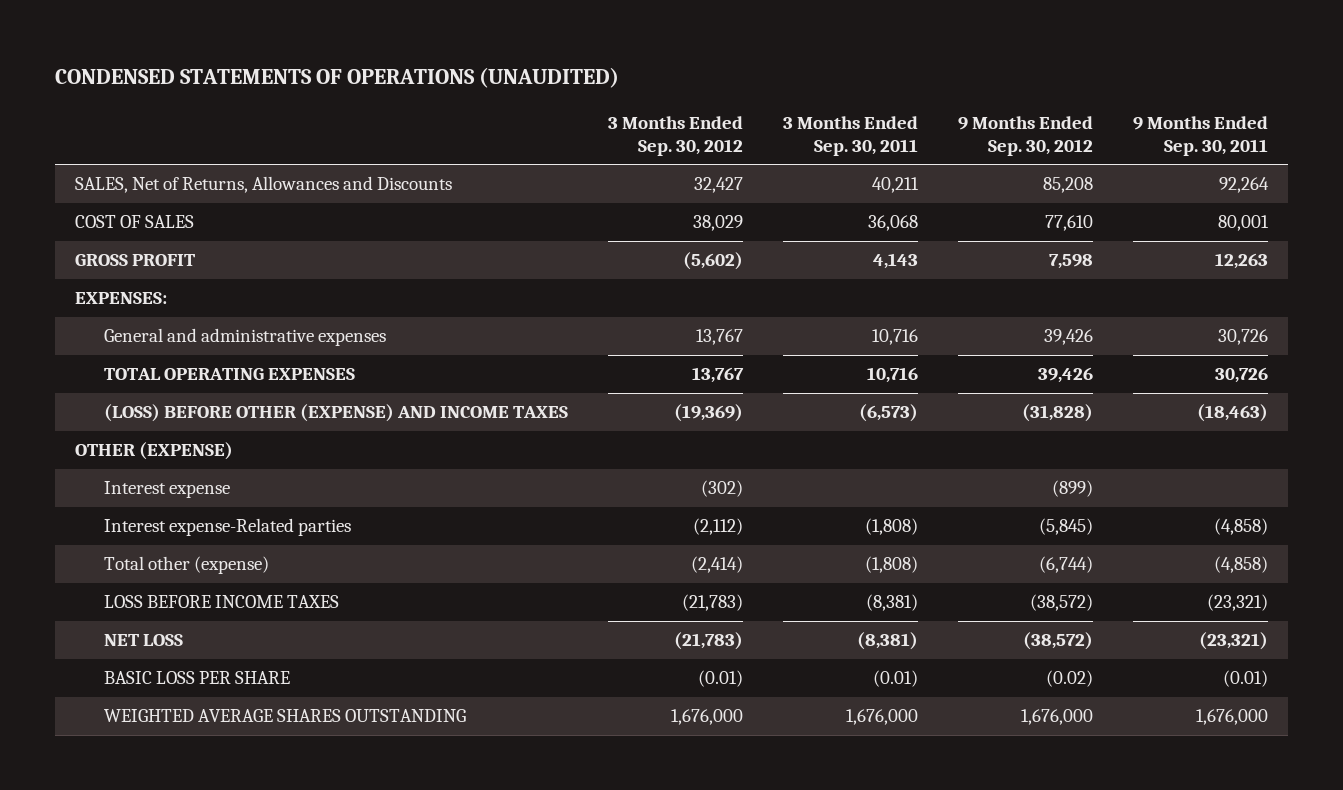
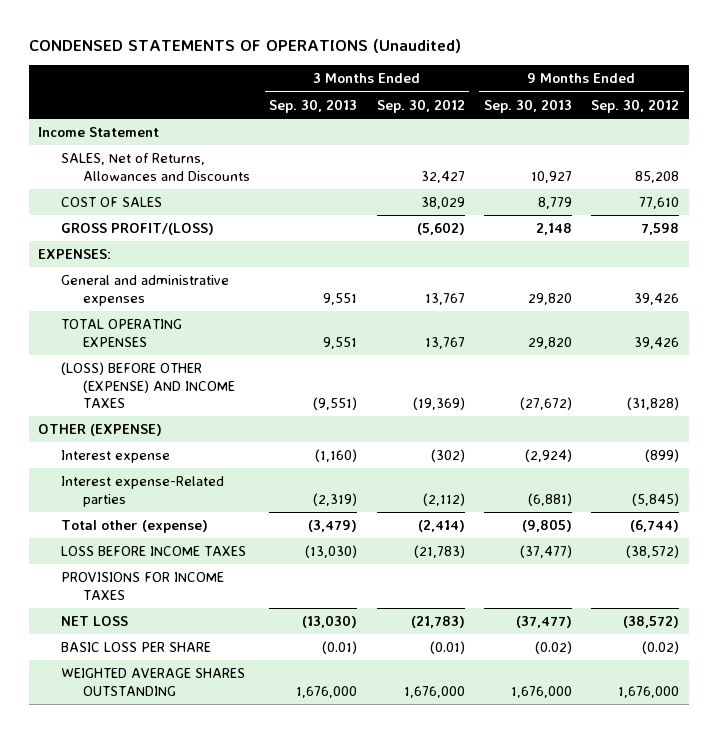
[54,67,619,89] CONDENSED STATEMENTS OF OPERATIONS (UNAUDITED) -> [28,39,461,54] CONDENSED STATEMENTS OF OPERATIONS (Unaudited)
[783,115,919,156] 3 Months Ended Sep. 30, 2011 -> none
[1133,115,1269,156] 9 Months Ended Sep. 30, 2011 -> none
none -> [269,98,358,113] Sep. 30, 2013
none -> [483,98,572,113] Sep. 30, 2013
none -> [38,127,160,138] Income Statement
[74,254,195,267] GROSS PROFIT -> [60,223,214,236] GROSS PROFIT/(LOSS)
none -> [60,572,224,600] PROVISIONS FOR INCOME TAXES

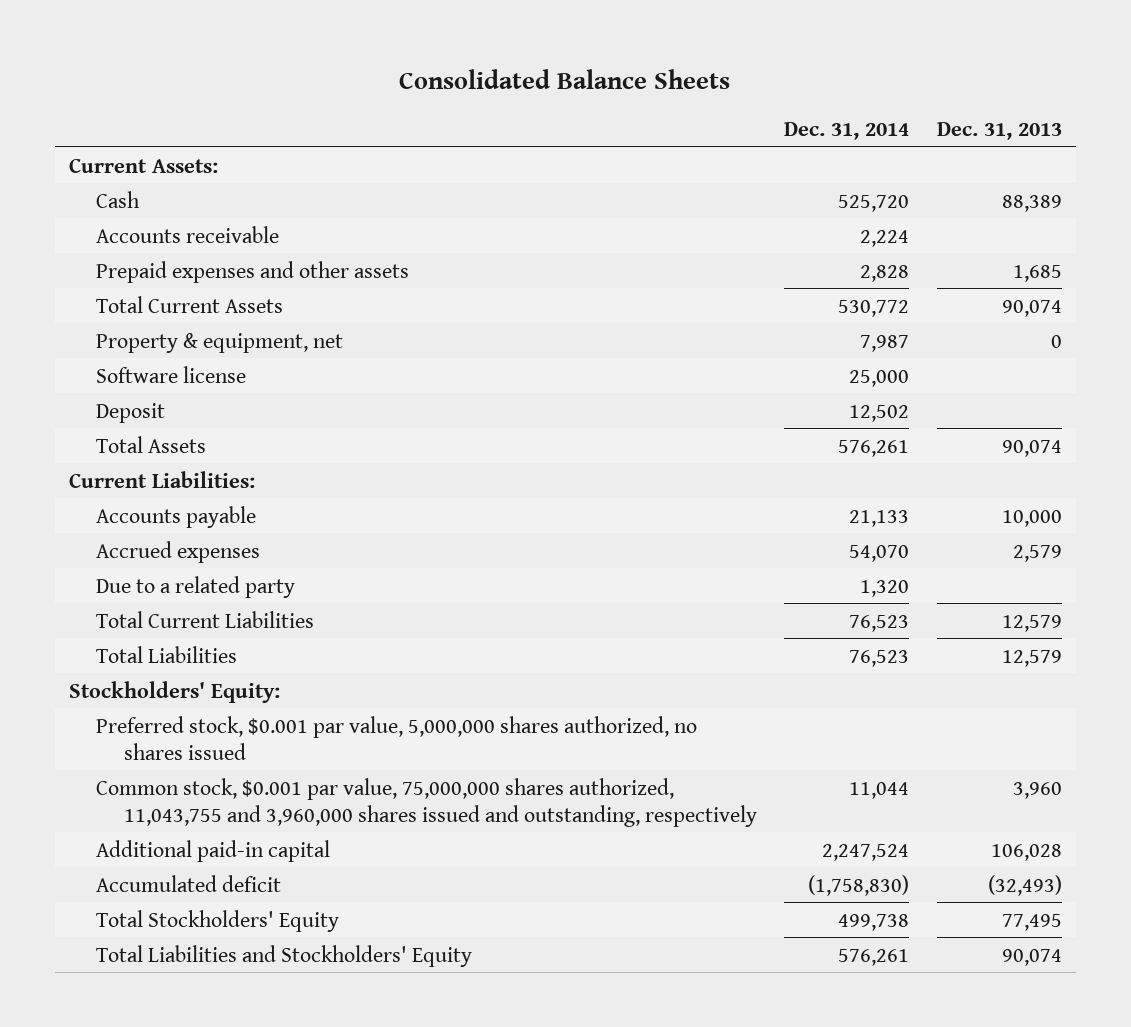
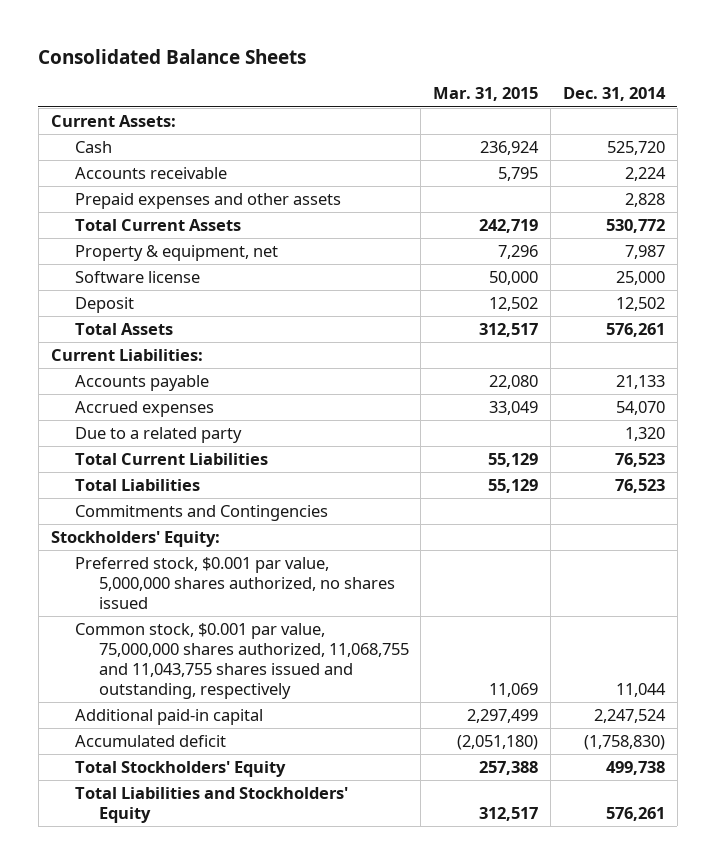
[936,121,1062,140] Dec. 31, 2013 -> none
none -> [433,87,539,102] Mar. 31, 2015
none -> [74,505,328,522] Commitments and Contingencies
[96,777,757,827] Common stock, $0.001 par value, 75,000,000 shares authorized, 11,043,755 and 3,960,000 shares issued and outstanding, respectively -> [74,623,409,699] Common stock, $0.001 par value, 75,000,000 shares authorized, 11,068,755 and 11,043,755 shares issued and outstanding, respectively

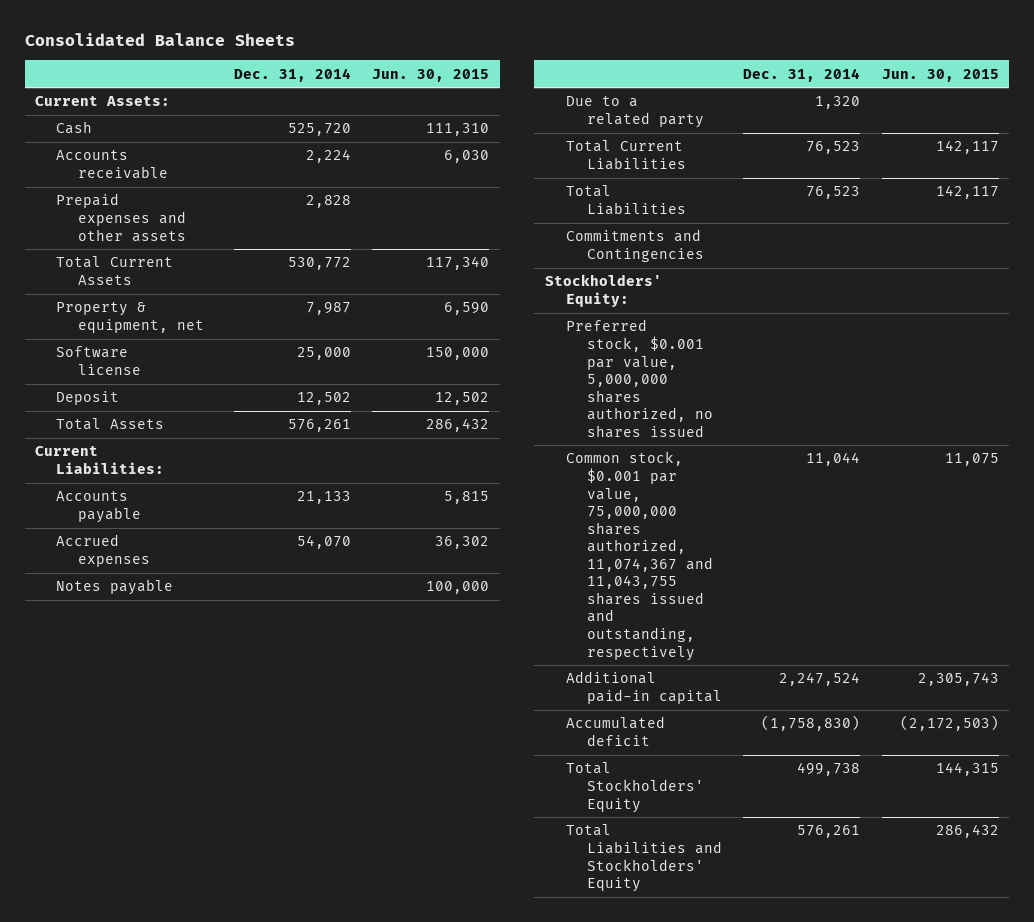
[433,87,539,102] Mar. 31, 2015 -> none
none -> [371,68,489,82] Jun. 30, 2015
none -> [56,579,174,596] Notes payable
[74,623,409,699] Common stock, $0.001 par value, 75,000,000 shares authorized, 11,068,755 and 11,043,755 shares issued and outstanding, respectively -> [566,451,714,661] Common stock, $0.001 par value, 75,000,000 shares authorized, 11,074,367 and 11,043,755 shares issued and outstanding, respectively

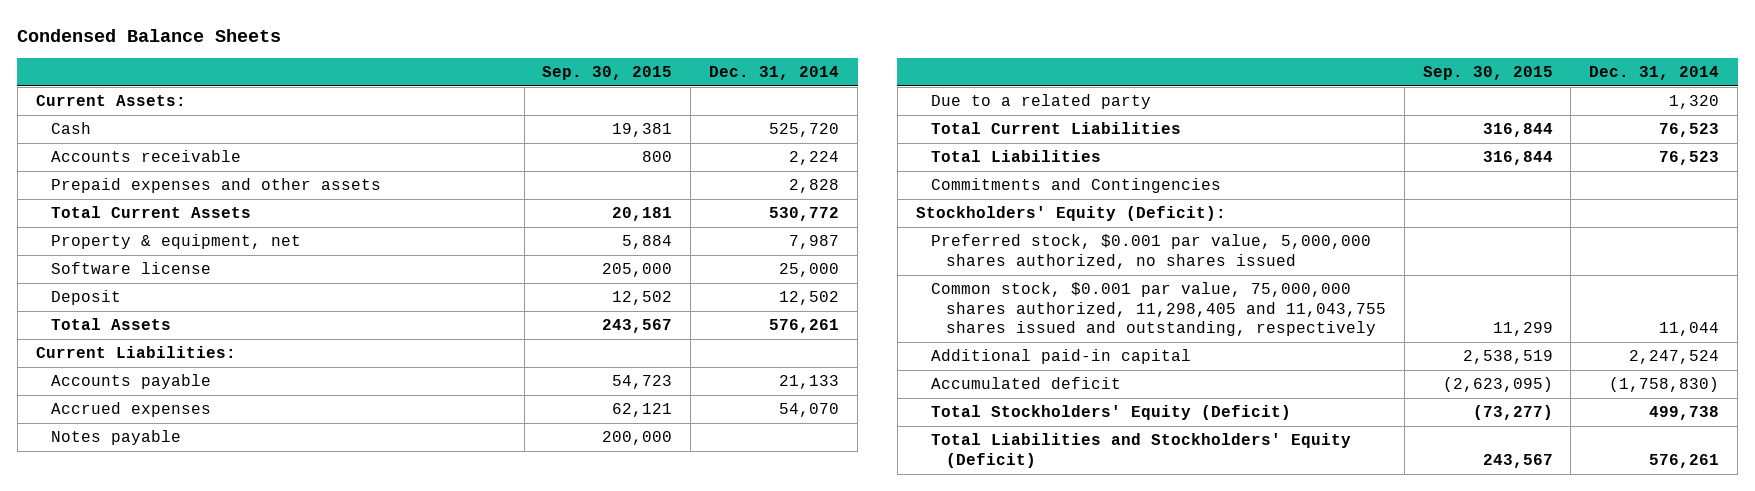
[24,33,295,47] Consolidated Balance Sheets -> [17,28,282,42] Condensed Balance Sheets
[371,68,489,82] Jun. 30, 2015 -> none
none -> [542,65,673,80] Sep. 30, 2015
[544,274,662,307] Stockholders' Equity: -> [915,206,1226,222] Stockholders' Equity (Deficit):
[566,451,714,661] Common stock, $0.001 par value, 75,000,000 shares authorized, 11,074,367 and 11,043,755 shares issued and outstanding, respectively -> [930,282,1386,337] Common stock, $0.001 par value, 75,000,000 shares authorized, 11,298,405 and 11,043,755 shares issued and outstanding, respectively
[566,762,705,813] Total Stockholders' Equity -> [930,405,1291,421] Total Stockholders' Equity (Deficit)
[566,824,723,893] Total Liabilities and Stockholders' Equity -> [930,433,1351,468] Total Liabilities and Stockholders' Equity (Deficit)

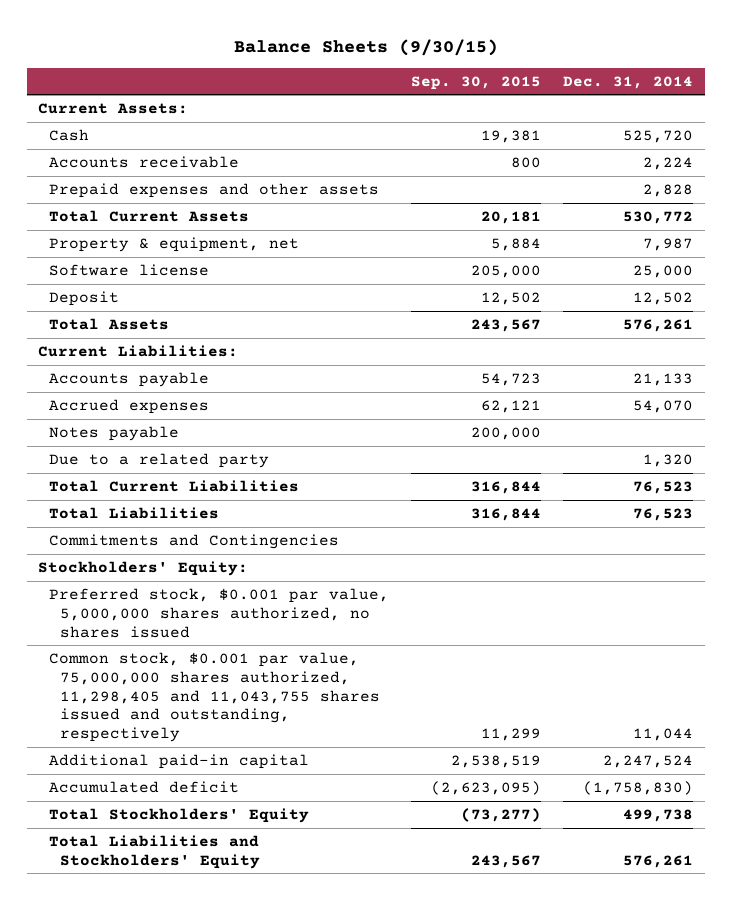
[17,28,282,42] Condensed Balance Sheets -> [233,38,498,56] Balance Sheets (9/30/15)
[915,206,1226,222] Stockholders' Equity (Deficit): -> [37,560,248,576] Stockholders' Equity:
[930,405,1291,421] Total Stockholders' Equity (Deficit) -> [49,807,310,823] Total Stockholders' Equity
[930,433,1351,468] Total Liabilities and Stockholders' Equity (Deficit) -> [49,834,261,869] Total Liabilities and Stockholders' Equity

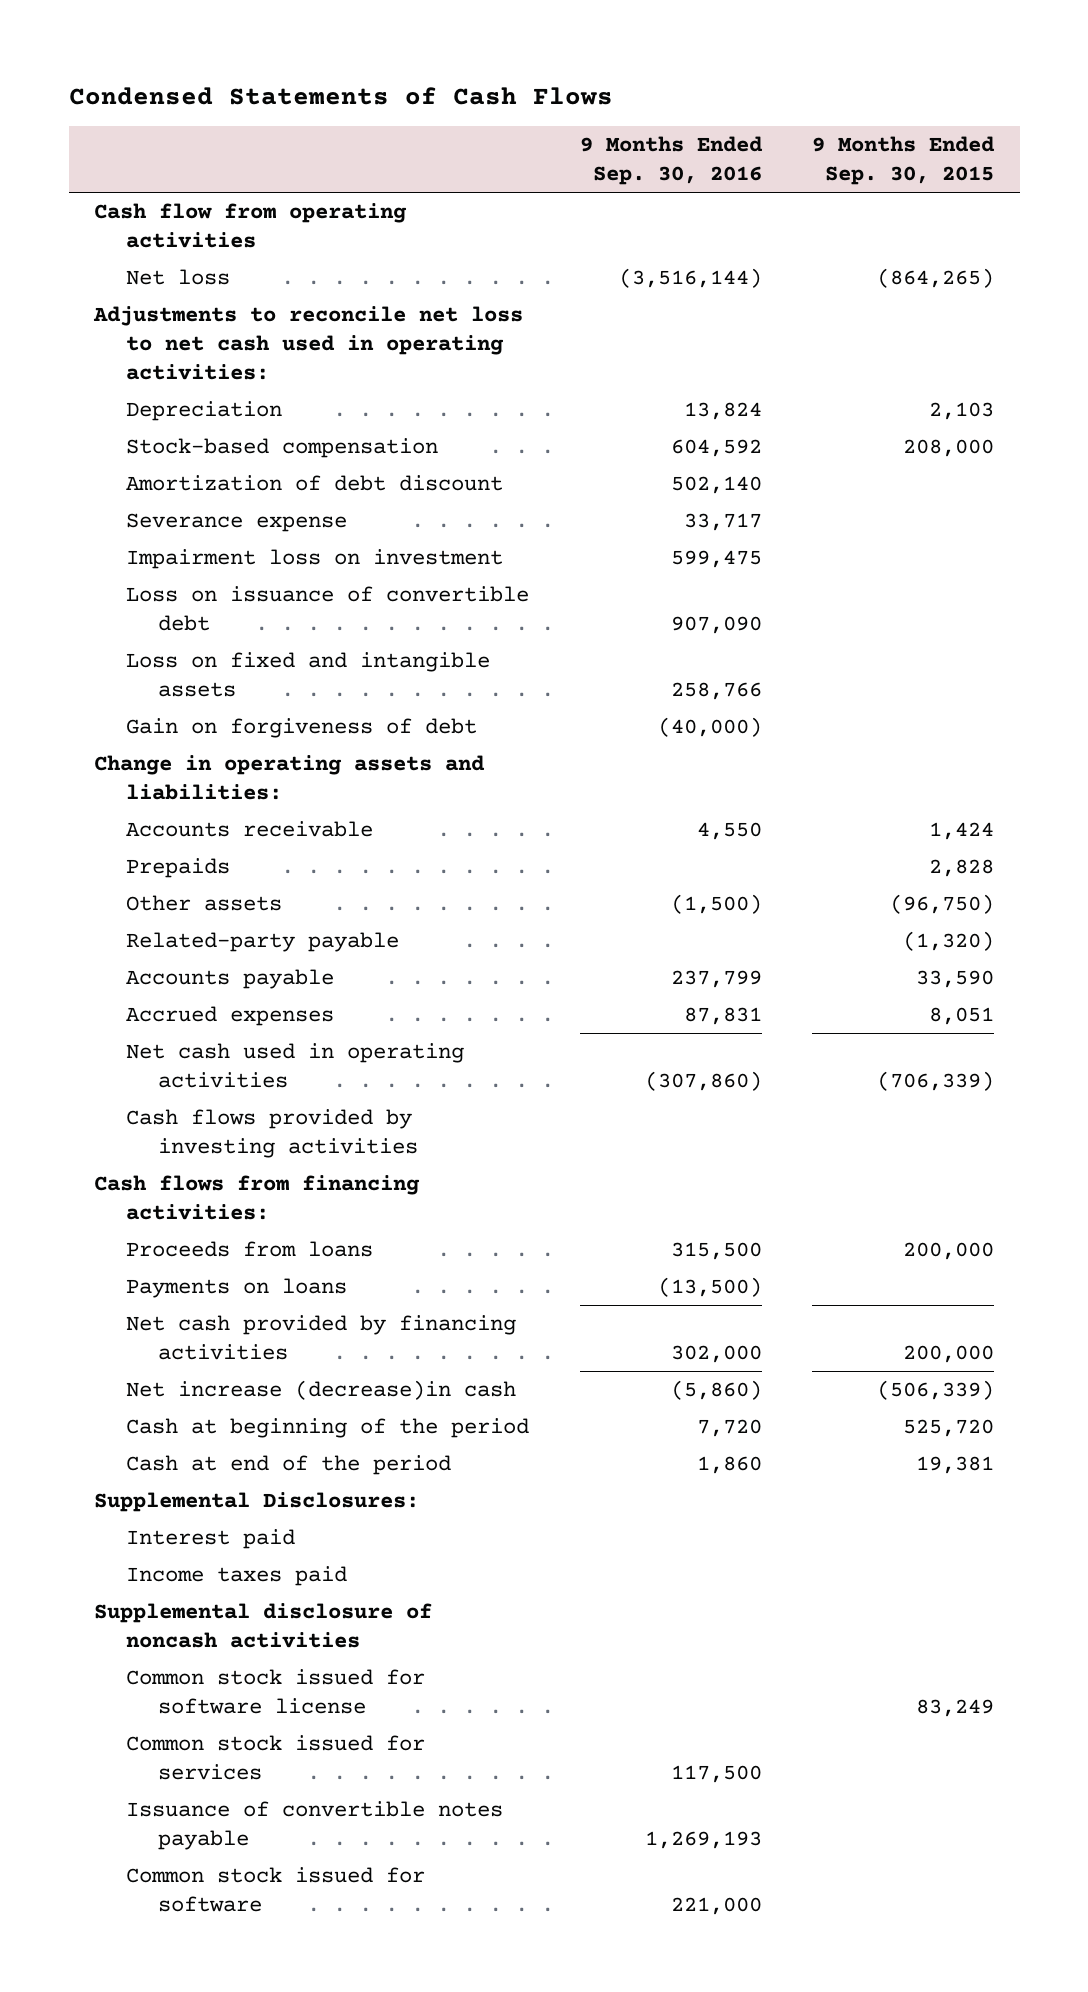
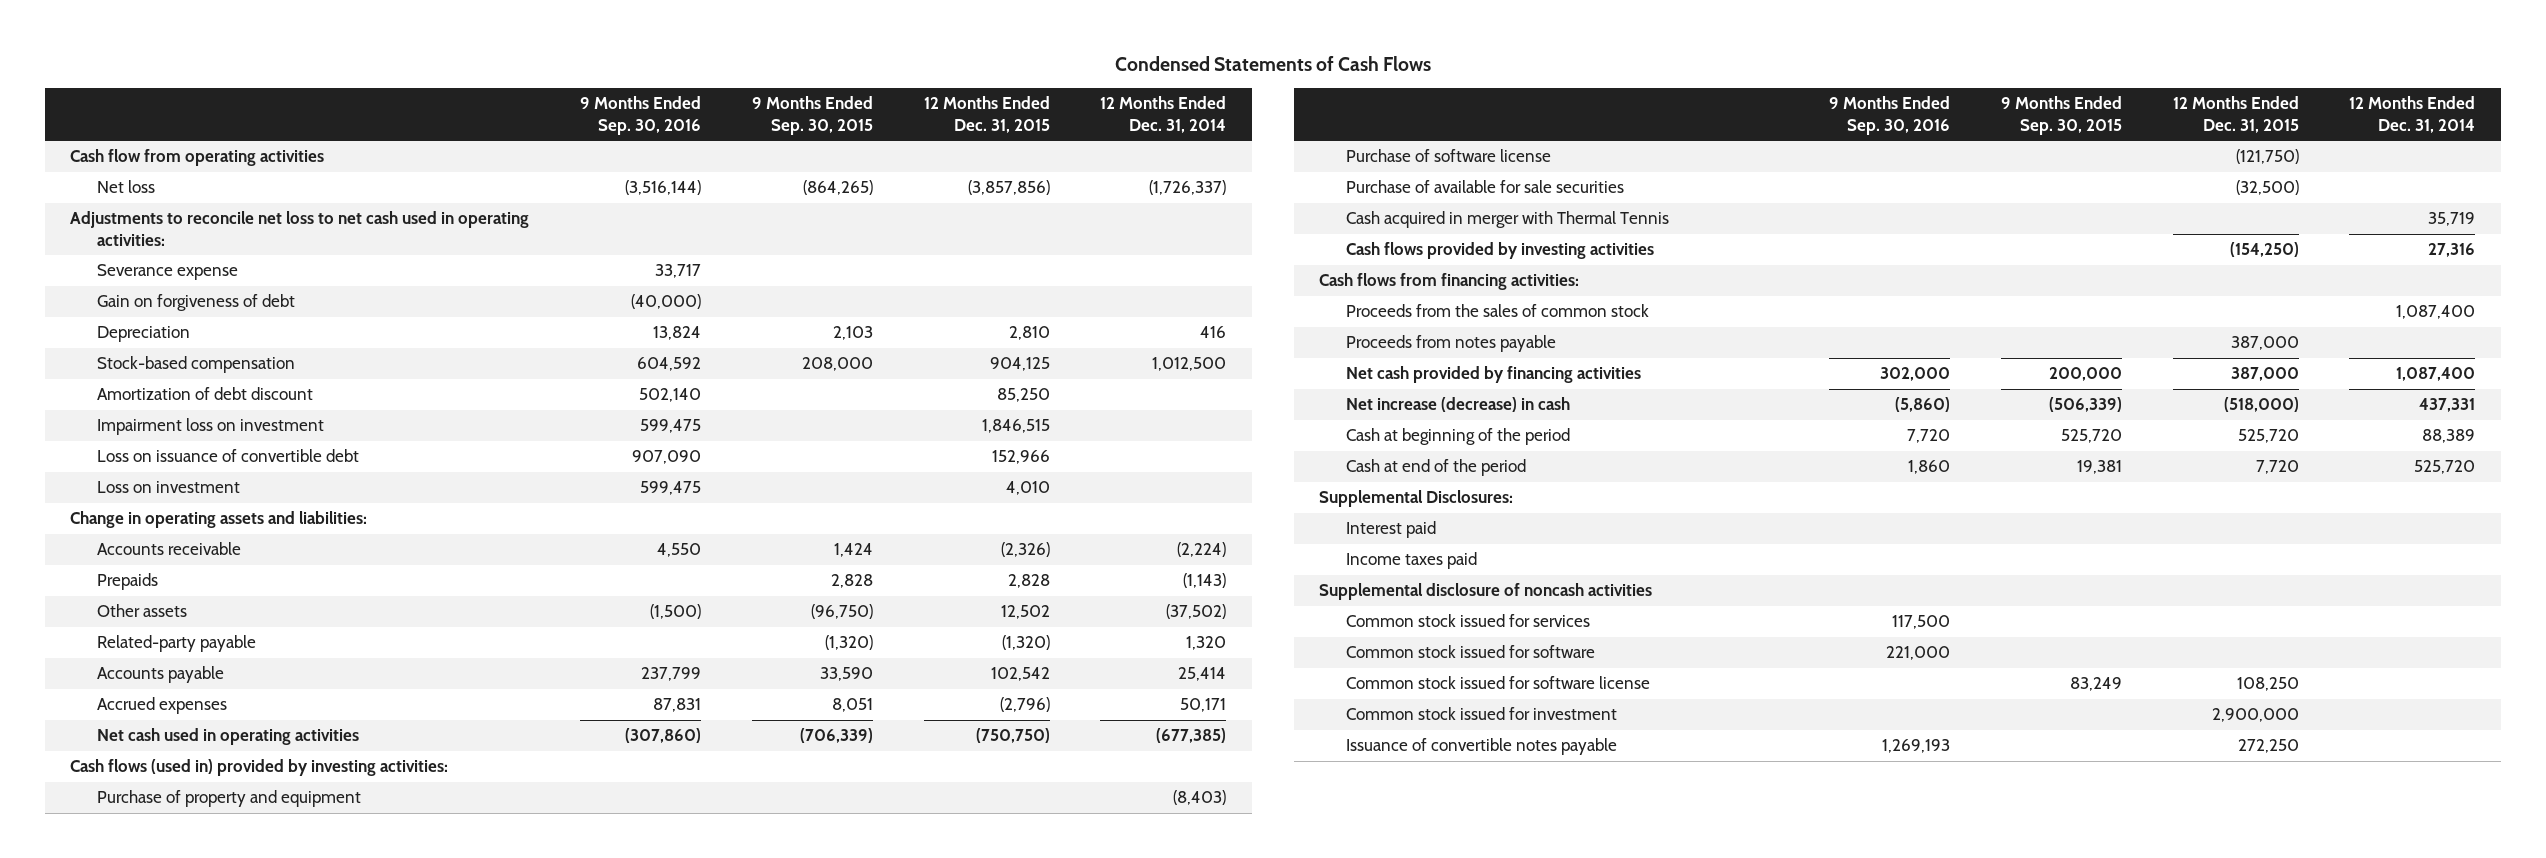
none -> [923,96,1050,133] 12 Months Ended Dec. 31, 2015
none -> [1100,96,1227,133] 12 Months Ended Dec. 31, 2014
[126,513,348,533] Severance expense -> [96,264,238,281] Severance expense
[126,718,478,739] Gain on forgiveness of debt -> [96,294,295,312] Gain on forgiveness of debt
[126,652,491,698] Loss on fixed and intangible assets -> none
none -> [96,481,240,494] Loss on investment
none -> [70,759,449,777] Cash flows (used in) provided by investing activities:
none -> [96,790,361,808] Purchase of property and equipment
none -> [1345,149,1551,163] Purchase of software license
none -> [1345,180,1624,194] Purchase of available for sale securities
none -> [1345,211,1669,229] Cash acquired in merger with Thermal Tennis
[126,1241,374,1258] Proceeds from loans -> none
[126,1278,348,1299] Payments on loans -> none
none -> [1345,304,1649,318] Proceeds from the sales of common stock
none -> [1345,335,1556,353] Proceeds from notes payable
[126,1380,517,1401] Net increase (decrease)in cash -> [1345,397,1570,413] Net increase (decrease) in cash
[126,1669,426,1715] Common stock issued for software license -> [1345,676,1650,690] Common stock issued for software license
none -> [1345,707,1617,721] Common stock issued for investment
[126,1801,504,1851] Issuance of convertible notes payable -> [1345,738,1617,756] Issuance of convertible notes payable

